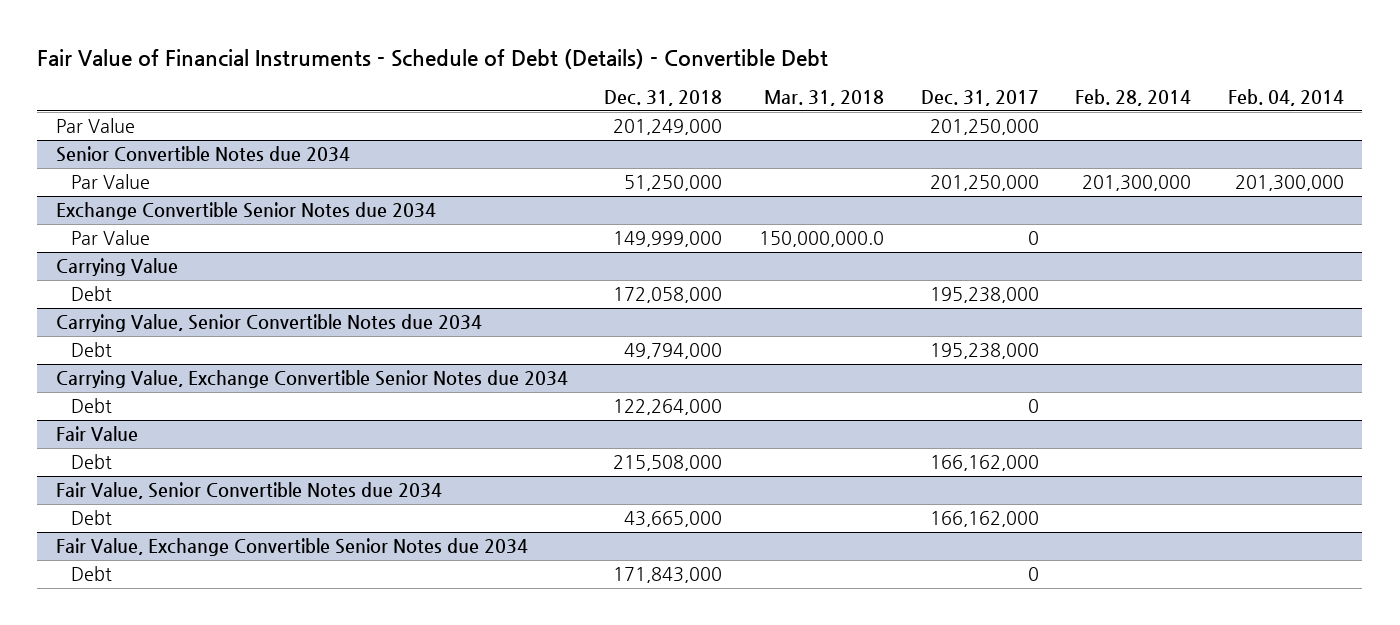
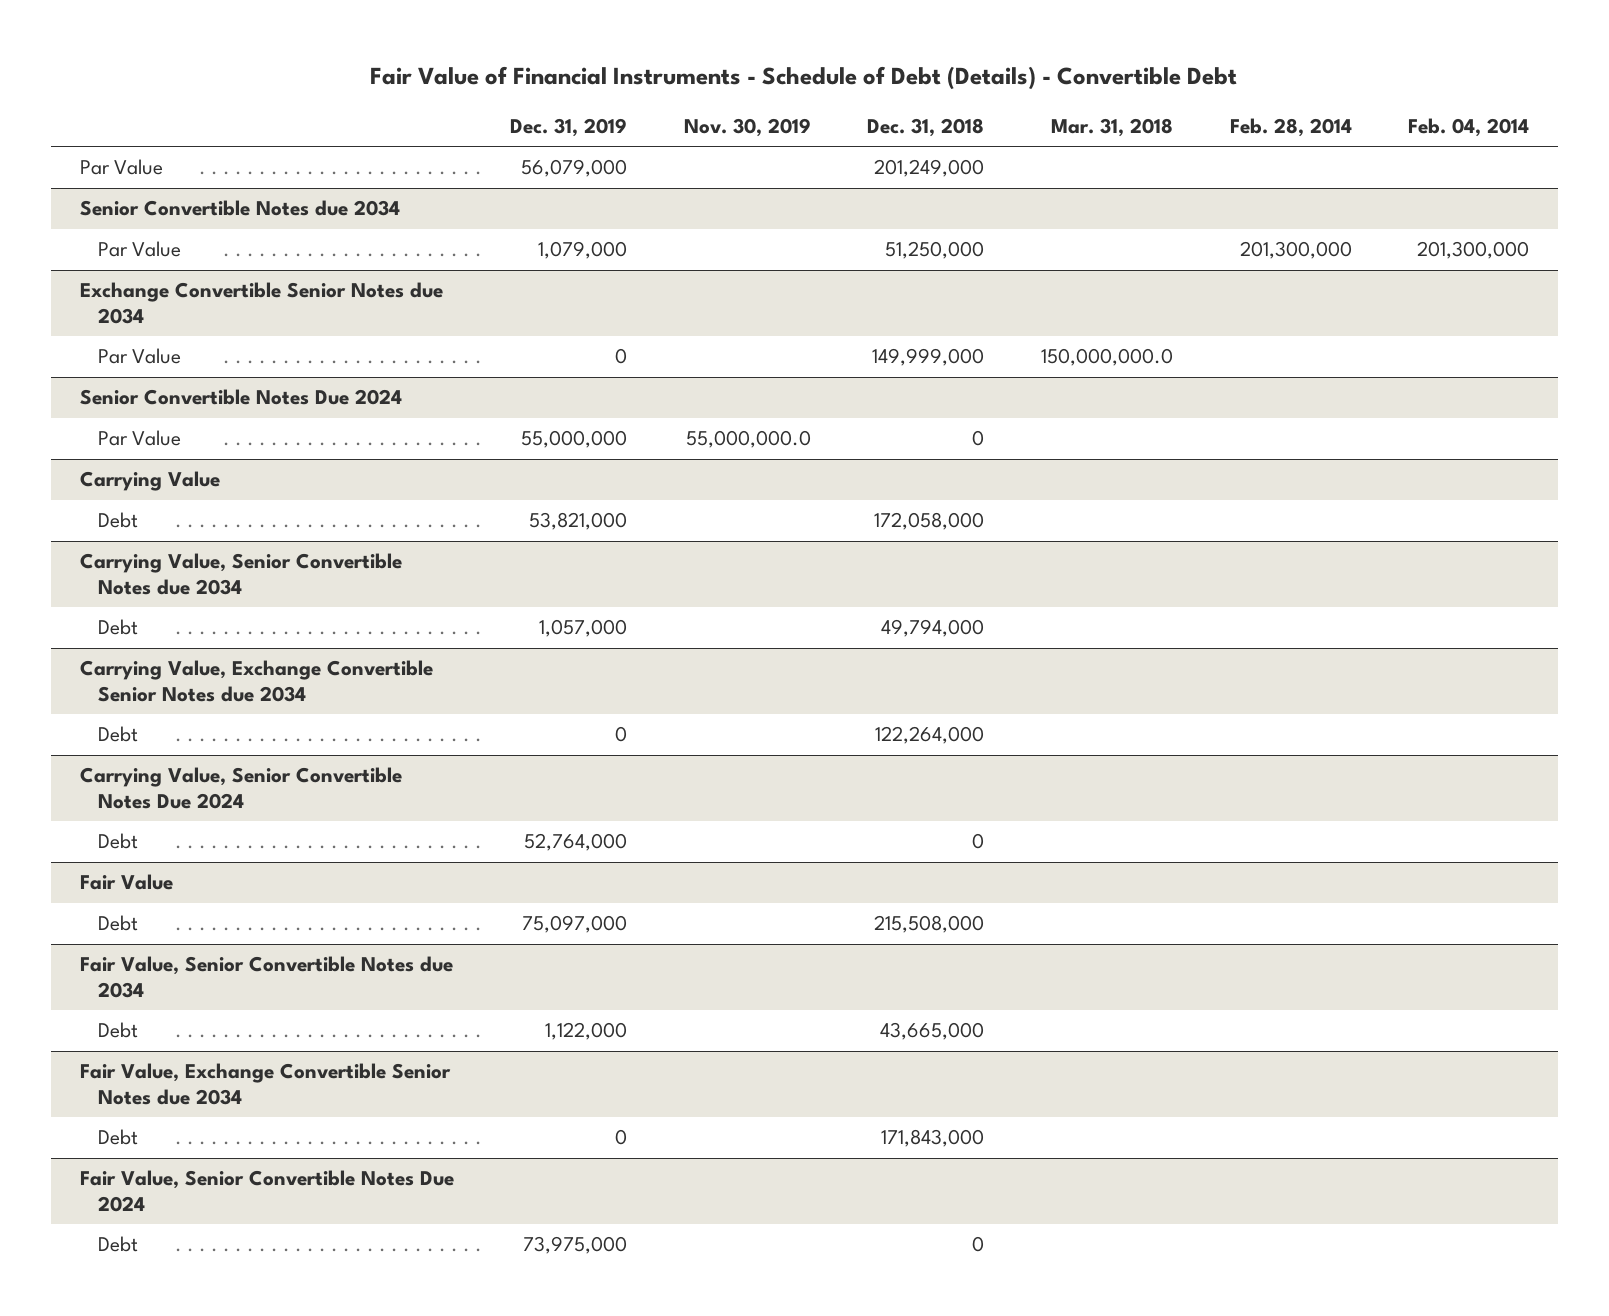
[920,90,1039,107] Dec. 31, 2017 -> none
none -> [510,117,628,137] Dec. 31, 2019
none -> [683,117,811,137] Nov. 30, 2019
none -> [79,389,402,406] Senior Convertible Notes Due 2024
none -> [97,430,181,447] Par Value
none -> [79,767,402,809] Carrying Value, Senior Convertible Notes Due 2024
none -> [97,833,138,850] Debt
none -> [79,1170,454,1212] Fair Value, Senior Convertible Notes Due 2024
none -> [97,1236,138,1253] Debt

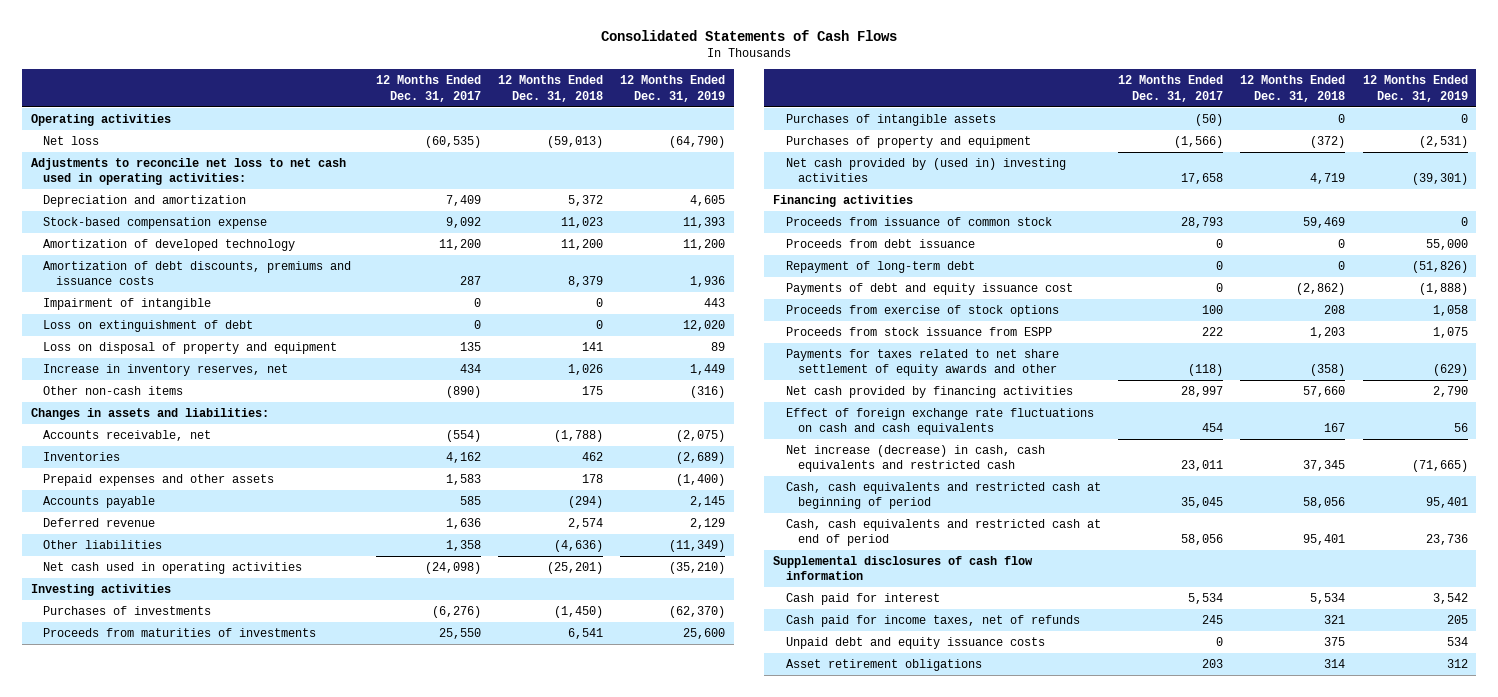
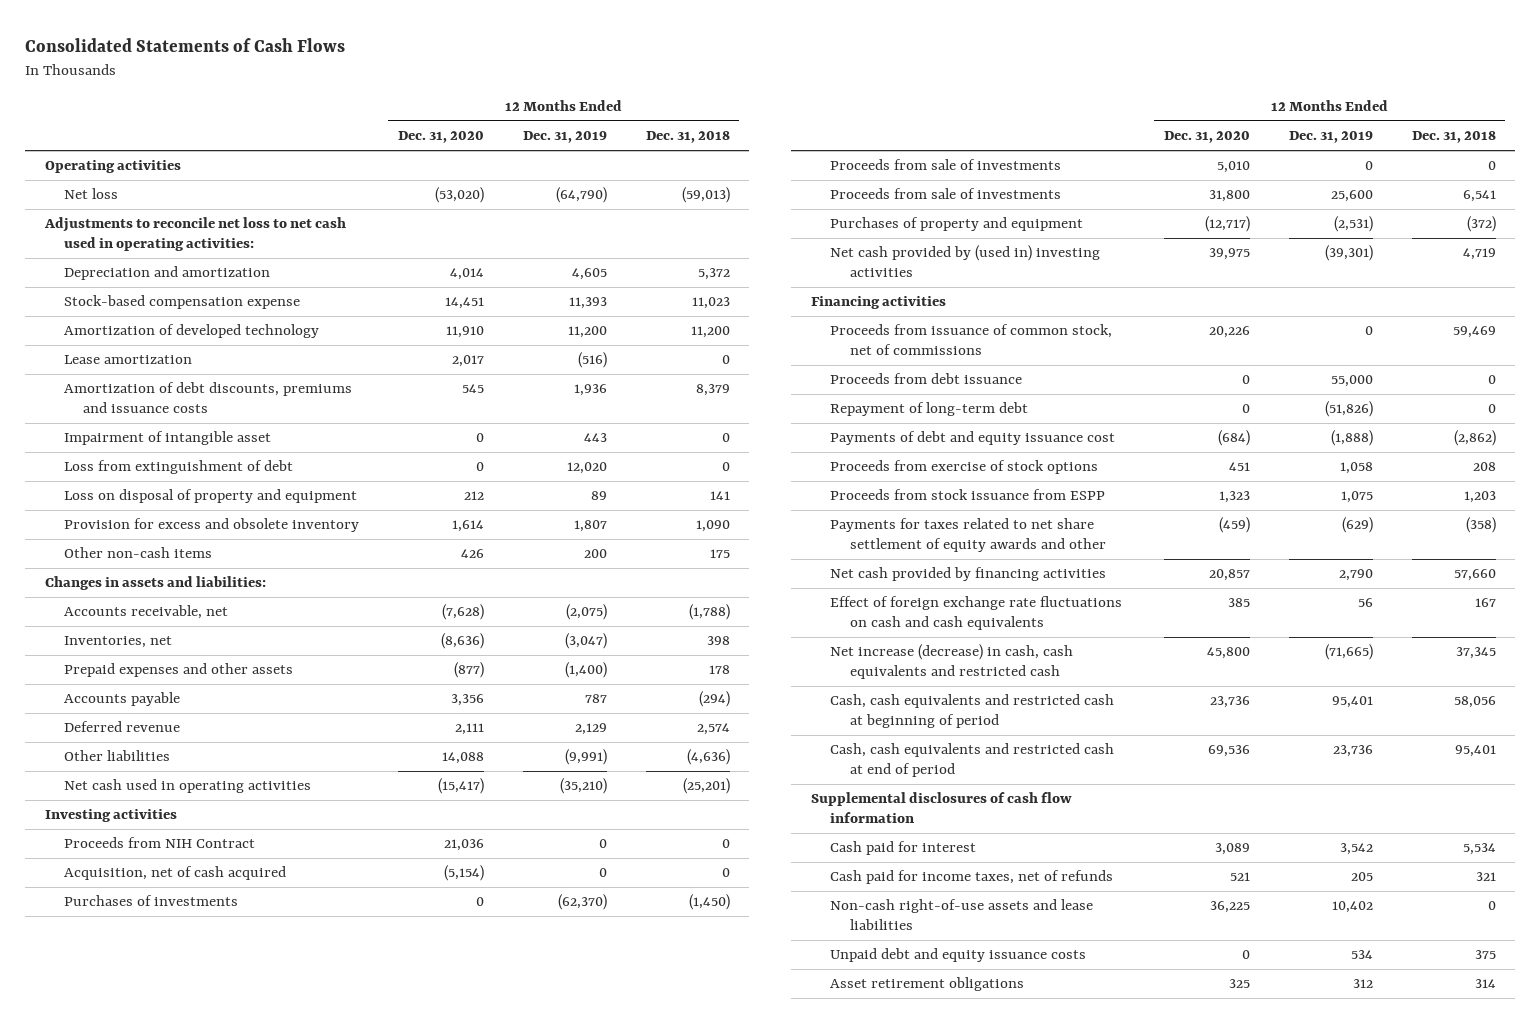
[375,75,481,102] 12 Months Ended Dec. 31, 2017 -> none
none -> [397,131,484,144] Dec. 31, 2020
none -> [64,355,193,365] Lease amortization
[43,297,212,310] Impairment of intangible -> [64,431,272,446] Impairment of intangible asset
[43,319,254,332] Loss on extinguishment of debt -> [64,460,294,475] Loss from extinguishment of debt
[43,363,289,376] Increase in inventory reserves, net -> none
none -> [64,518,360,533] Provision for excess and obsolete inventory
[690,385,726,398] (316) -> [583,549,607,559] 200
[43,451,121,461] Inventories -> [64,636,173,649] Inventories, net
[581,451,603,461] 462 -> [706,636,730,646] 398
[676,451,726,464] (2,689) -> [564,633,607,650] (3,047)
[690,495,726,507] 2,145 -> [584,694,607,704] 787
[669,539,726,552] (11,349) -> [564,749,607,766] (9,991)
none -> [64,837,256,849] Proceeds from NIH Contract
none -> [64,866,287,881] Acquisition, net of cash acquired
[785,113,996,126] Purchases of intangible assets -> none
none -> [830,159,1062,171] Proceeds from sale of investments
[43,627,317,637] Proceeds from maturities of investments -> [830,188,1062,200] Proceeds from sale of investments
[785,216,1052,226] Proceeds from issuance of common stock -> [830,324,1113,356] Proceeds from issuance of common stock, net of commissions
none -> [830,899,1094,931] Non-cash right-of-use assets and lease liabilities

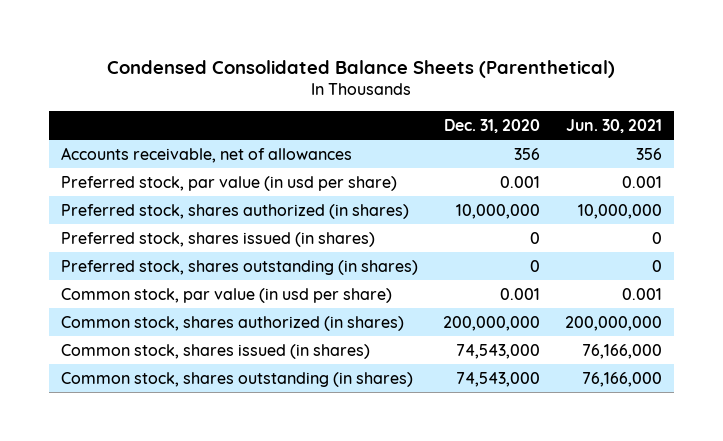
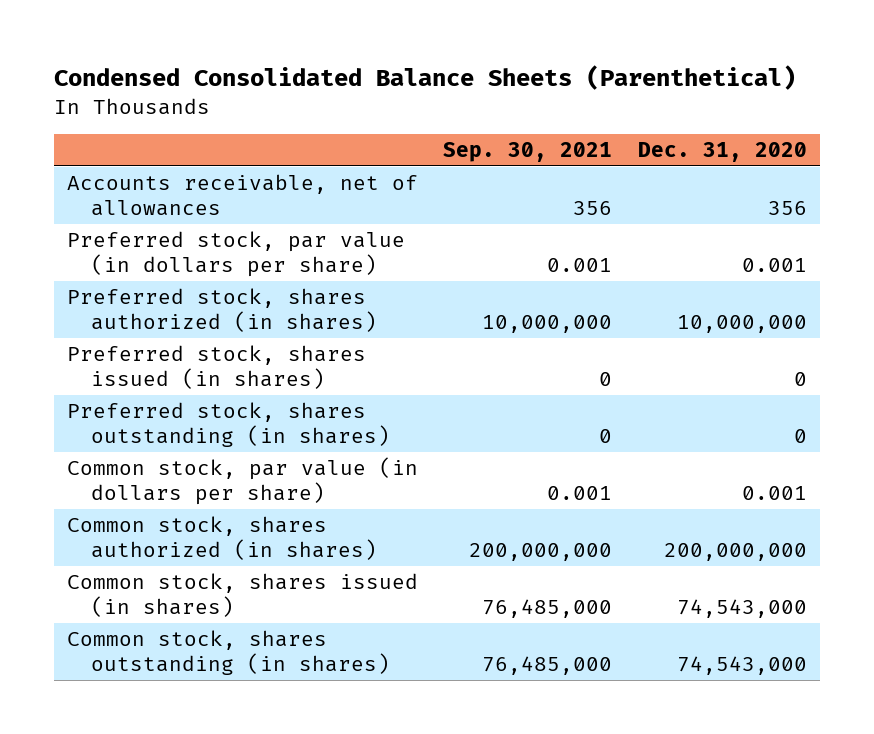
[565,118,662,133] Jun. 30, 2021 -> none
none -> [443,142,613,163] Sep. 30, 2021
[61,175,398,191] Preferred stock, par value (in usd per share) -> [66,231,405,278] Preferred stock, par value (in dollars per share)
[61,287,393,303] Common stock, par value (in usd per share) -> [66,457,418,506] Common stock, par value (in dollars per share)

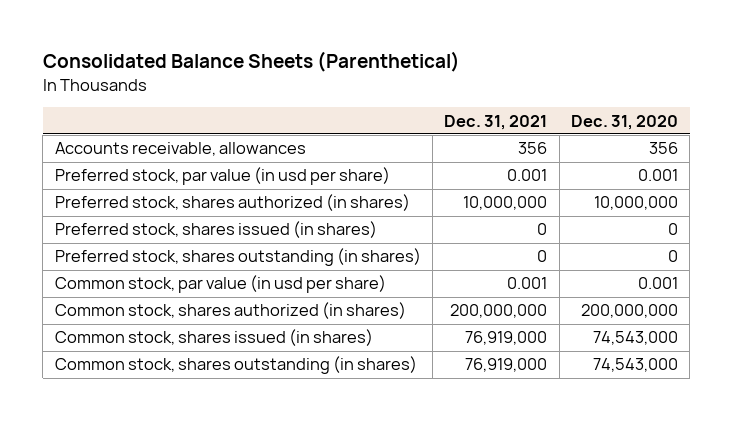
[53,64,796,90] Condensed Consolidated Balance Sheets (Parenthetical) -> [42,51,460,73] Consolidated Balance Sheets (Parenthetical)
[443,142,613,163] Sep. 30, 2021 -> none
none -> [444,114,548,130] Dec. 31, 2021
[66,174,418,217] Accounts receivable, net of allowances -> [54,142,306,157] Accounts receivable, allowances
[66,231,405,278] Preferred stock, par value (in dollars per share) -> [54,167,390,186] Preferred stock, par value (in usd per share)
[66,457,418,506] Common stock, par value (in dollars per share) -> [54,275,386,294] Common stock, par value (in usd per share)

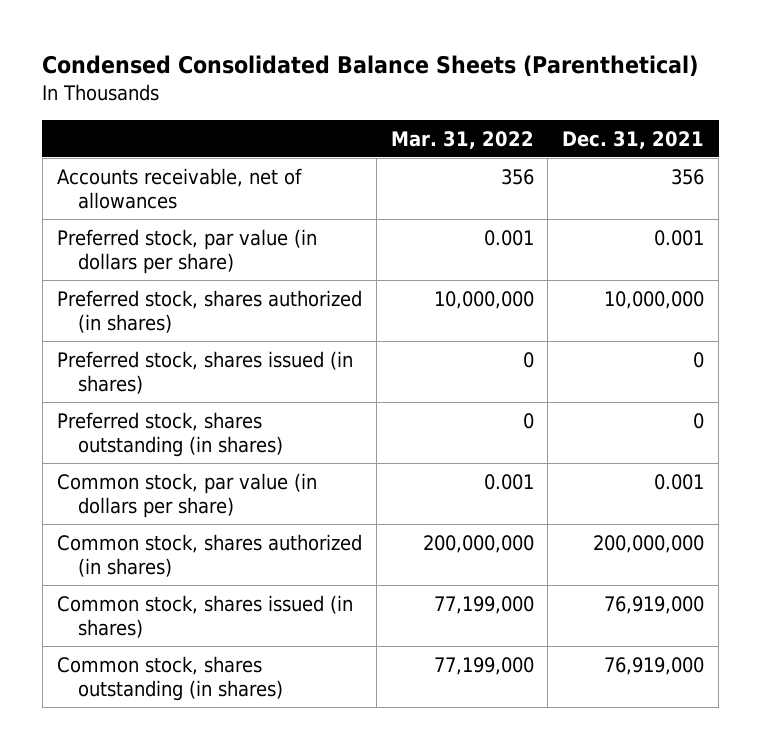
[42,51,460,73] Consolidated Balance Sheets (Parenthetical) -> [42,55,699,78] Condensed Consolidated Balance Sheets (Parenthetical)
[570,114,678,130] Dec. 31, 2020 -> none
none -> [390,130,534,149] Mar. 31, 2022
[54,142,306,157] Accounts receivable, allowances -> [56,167,302,210] Accounts receivable, net of allowances
[54,167,390,186] Preferred stock, par value (in usd per share) -> [56,228,317,275] Preferred stock, par value (in dollars per share)
[54,275,386,294] Common stock, par value (in usd per share) -> [56,472,317,519] Common stock, par value (in dollars per share)

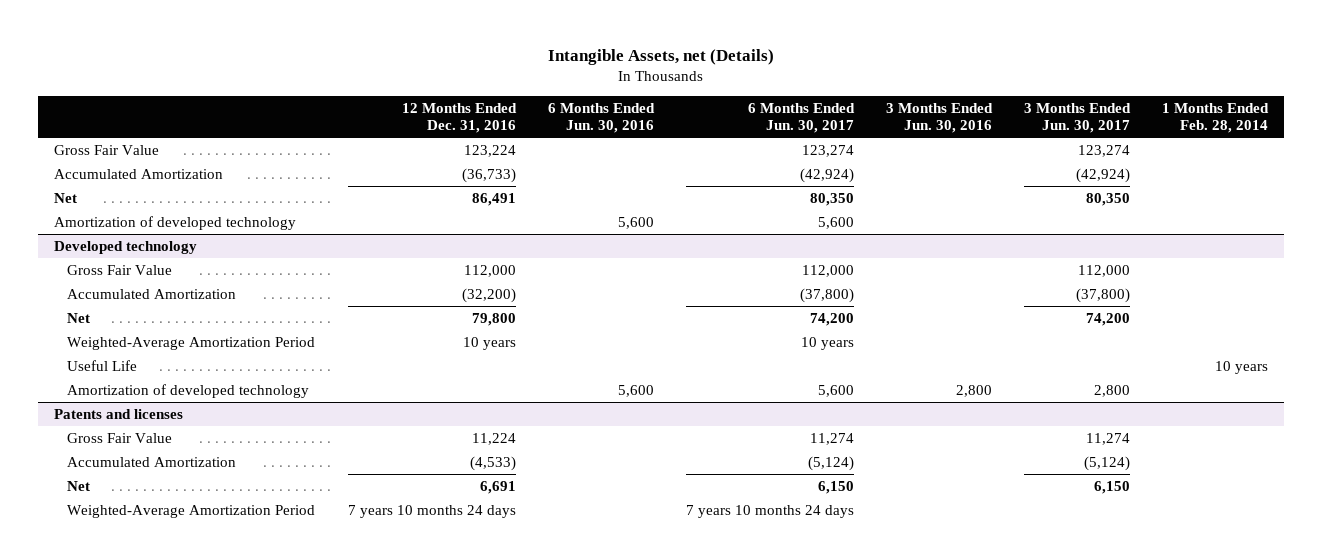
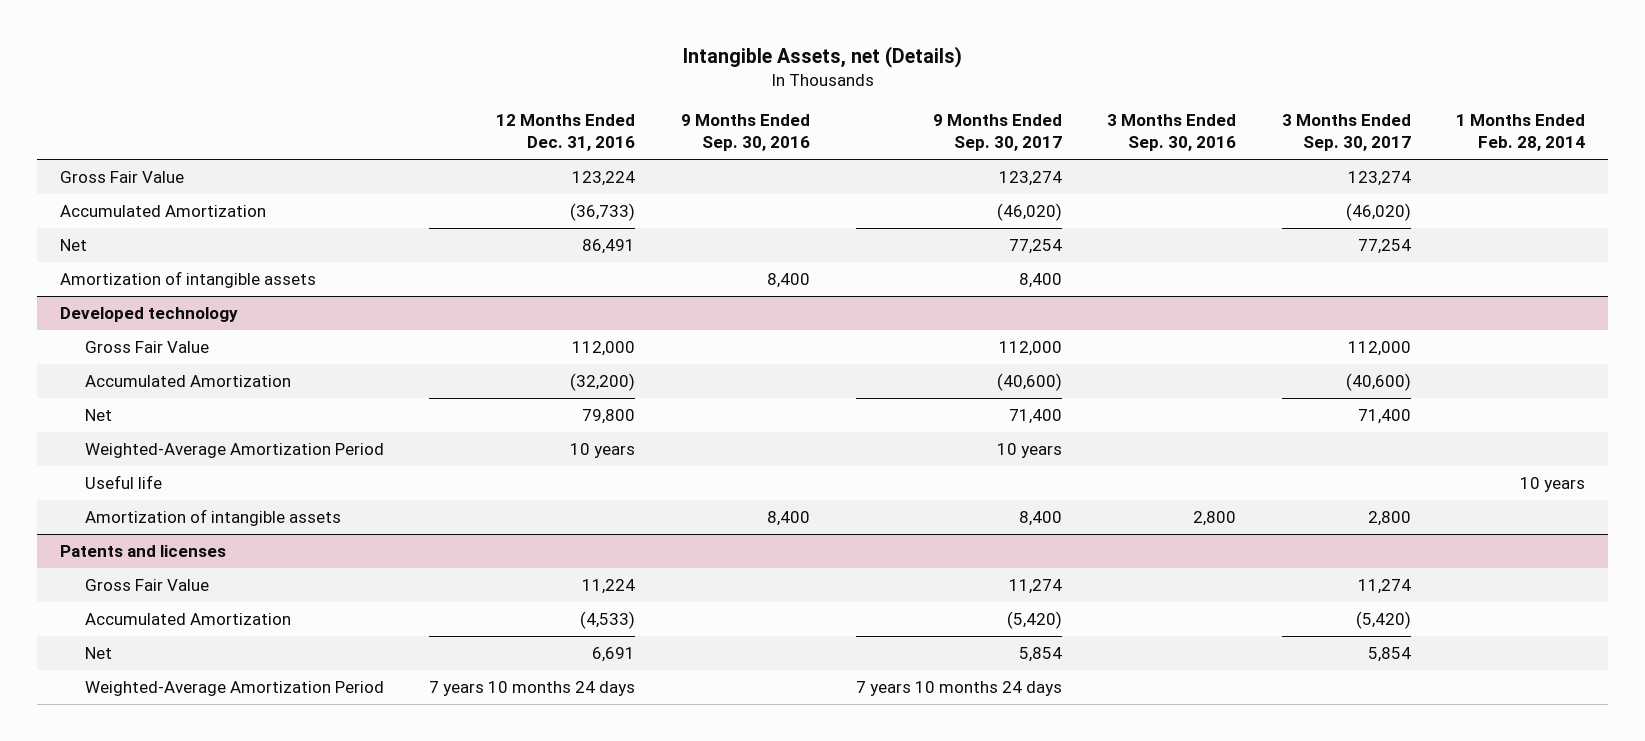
[547,102,655,134] 6 Months Ended Jun. 30, 2016 -> none
[747,102,855,134] 6 Months Ended Jun. 30, 2017 -> none
[885,102,993,134] 3 Months Ended Jun. 30, 2016 -> none
[1023,102,1131,134] 3 Months Ended Jun. 30, 2017 -> none
none -> [680,114,810,151] 9 Months Ended Sep. 30, 2016
none -> [932,114,1062,151] 9 Months Ended Sep. 30, 2017
none -> [1107,114,1237,151] 3 Months Ended Sep. 30, 2016
none -> [1281,114,1411,151] 3 Months Ended Sep. 30, 2017
[53,215,296,230] Amortization of developed technology -> [59,271,316,289] Amortization of intangible assets
[67,359,138,371] Useful Life -> [84,475,162,490] Useful life
[67,383,310,398] Amortization of developed technology -> [84,509,341,527] Amortization of intangible assets

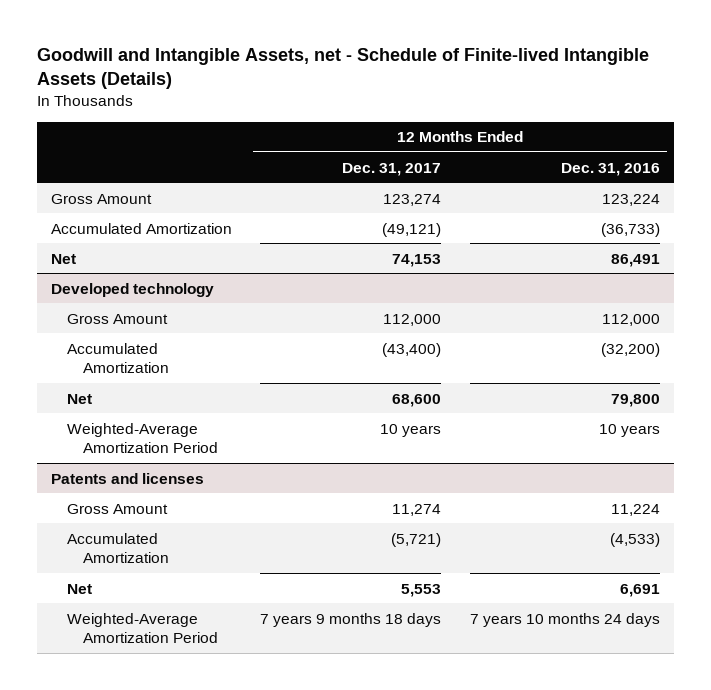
[682,46,962,69] Intangible Assets, net (Details) -> [36,47,649,89] Goodwill and Intangible Assets, net - Schedule of Finite-lived Intangible Assets (Details)
[680,114,810,151] 9 Months Ended Sep. 30, 2016 -> none
[932,114,1062,151] 9 Months Ended Sep. 30, 2017 -> none
[1107,114,1237,151] 3 Months Ended Sep. 30, 2016 -> none
[1281,114,1411,151] 3 Months Ended Sep. 30, 2017 -> none
[1456,114,1586,151] 1 Months Ended Feb. 28, 2014 -> none
none -> [342,162,442,176] Dec. 31, 2017
[59,171,184,184] Gross Fair Value -> [50,193,152,204] Gross Amount
[59,271,316,289] Amortization of intangible assets -> none
[84,341,209,354] Gross Fair Value -> [66,313,168,324] Gross Amount
[84,475,162,490] Useful life -> none
[84,509,341,527] Amortization of intangible assets -> none
[84,579,209,592] Gross Fair Value -> [66,503,168,514] Gross Amount

